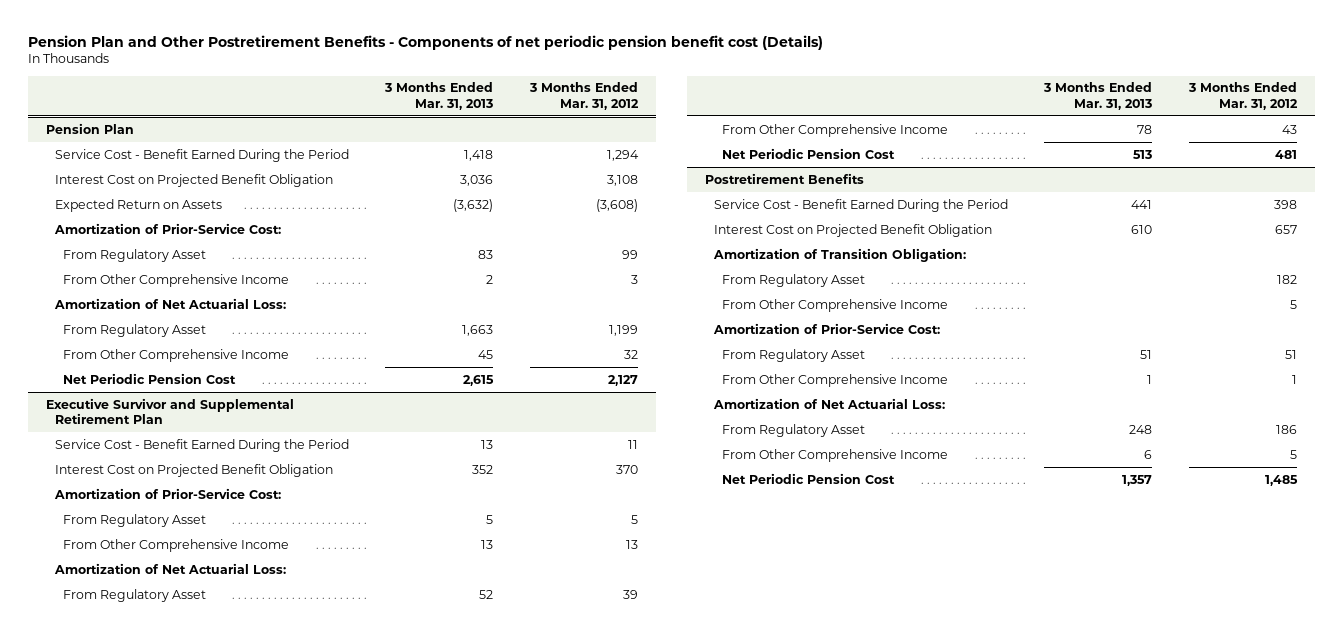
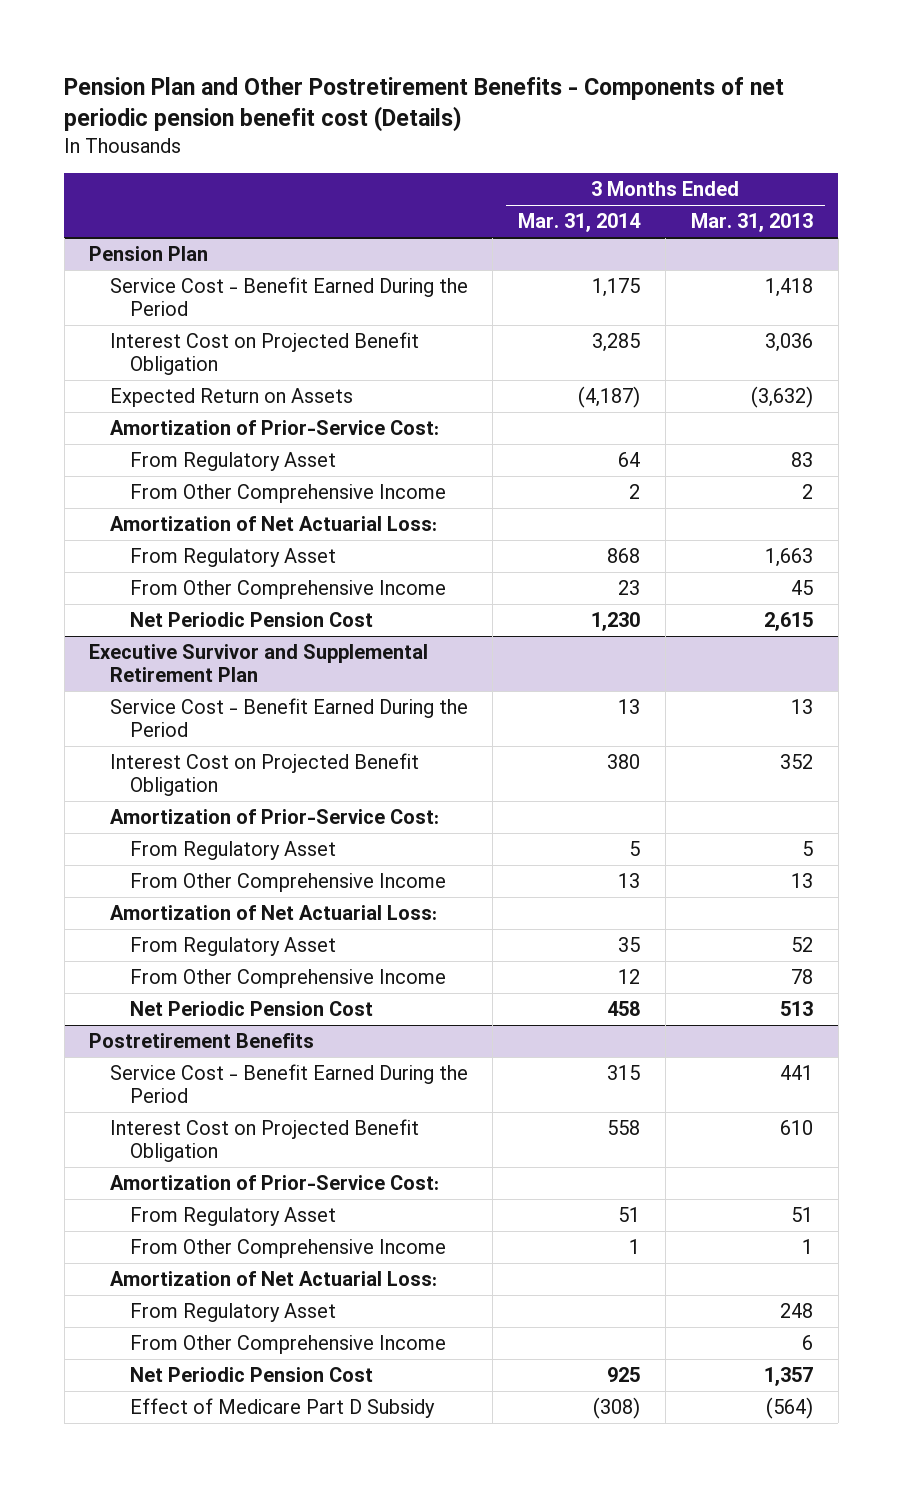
[528,82,639,110] 3 Months Ended Mar. 31, 2012 -> none
none -> [518,213,642,233] Mar. 31, 2014
[712,247,966,262] Amortization of Transition Obligation: -> none
[722,273,866,287] From Regulatory Asset -> none
[722,298,949,312] From Other Comprehensive Income -> none
none -> [129,1398,435,1419] Effect of Medicare Part D Subsidy

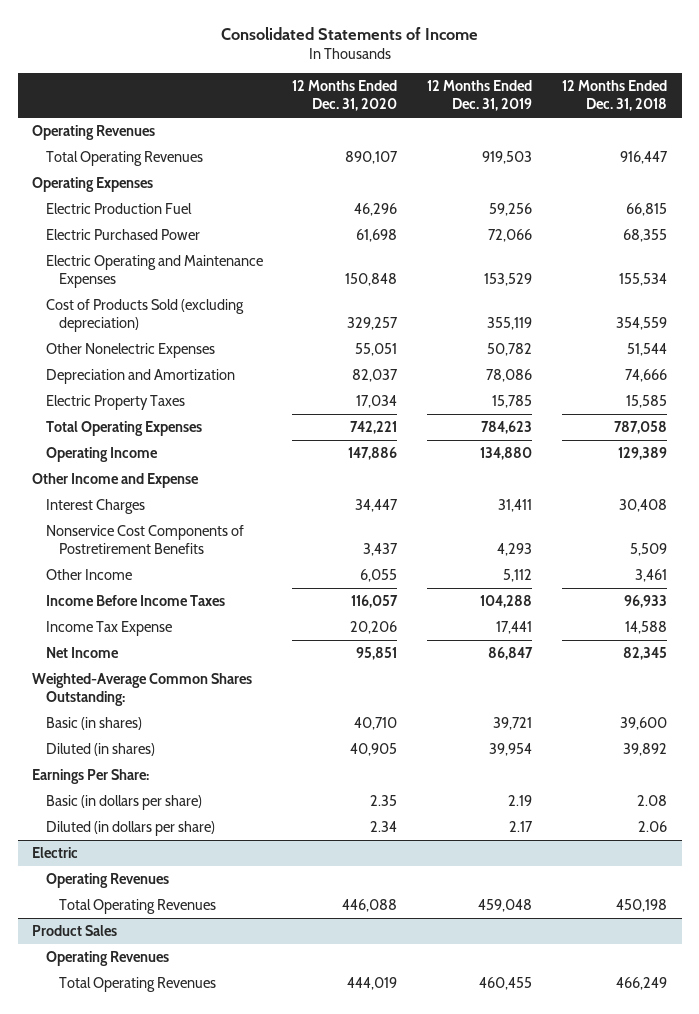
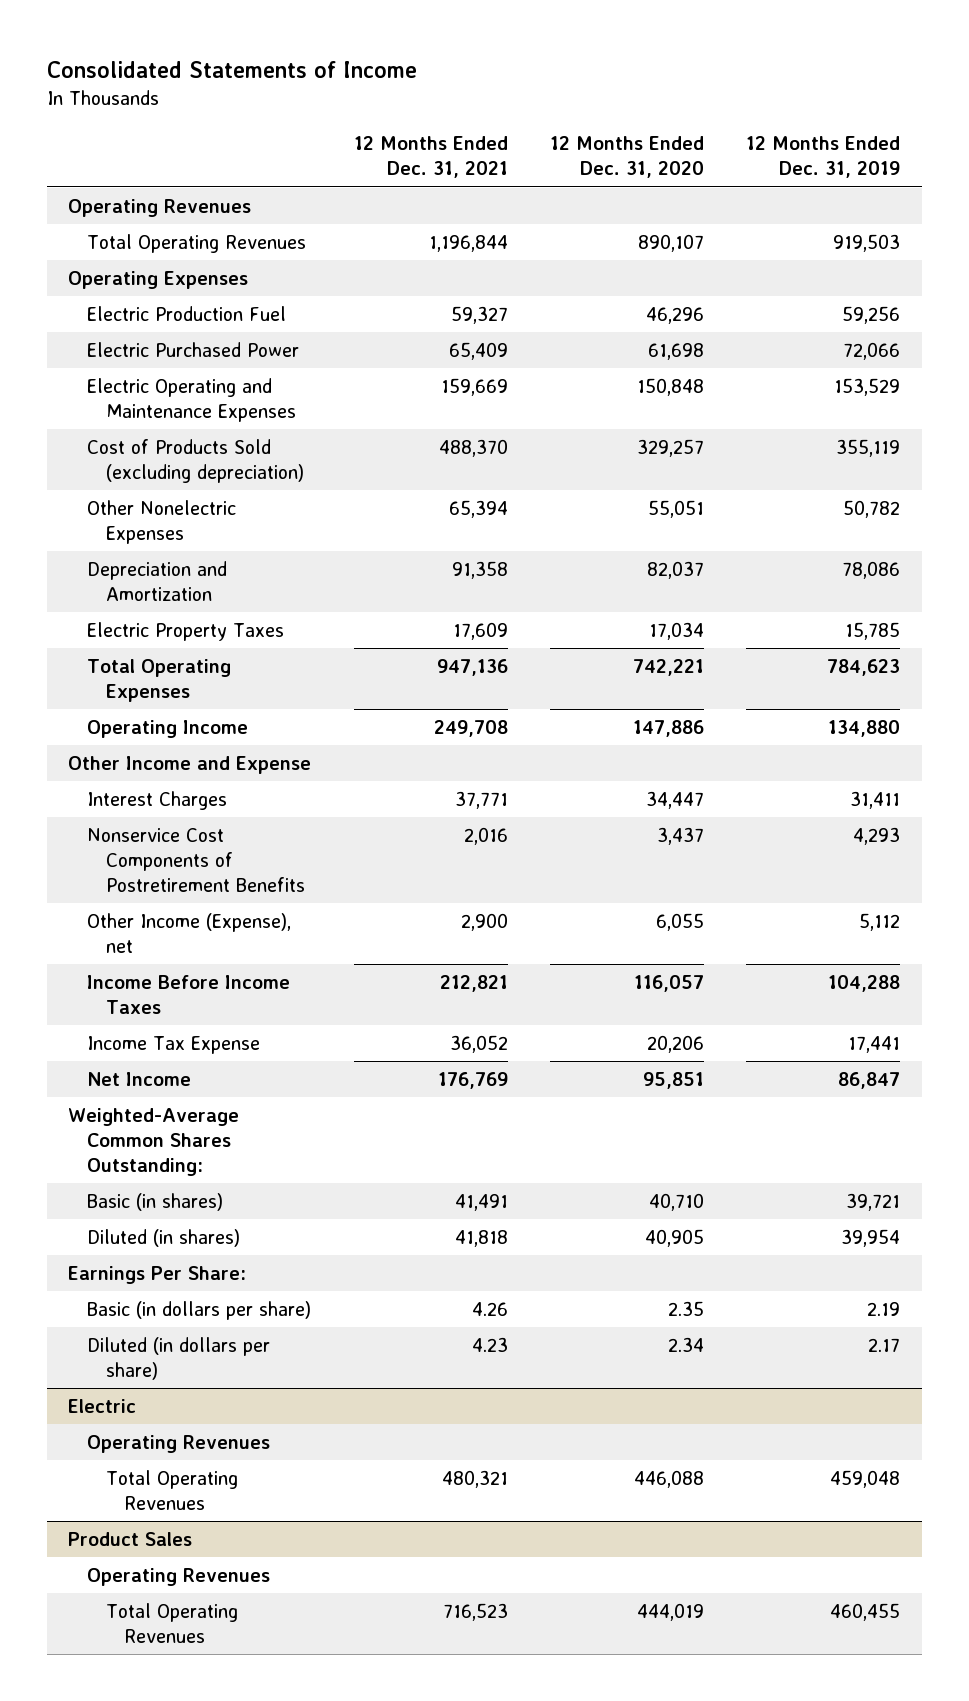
[561,80,667,112] 12 Months Ended Dec. 31, 2018 -> none
none -> [353,136,508,179] 12 Months Ended Dec. 31, 2021
[45,569,132,581] Other Income -> [87,912,292,953] Other Income (Expense), net

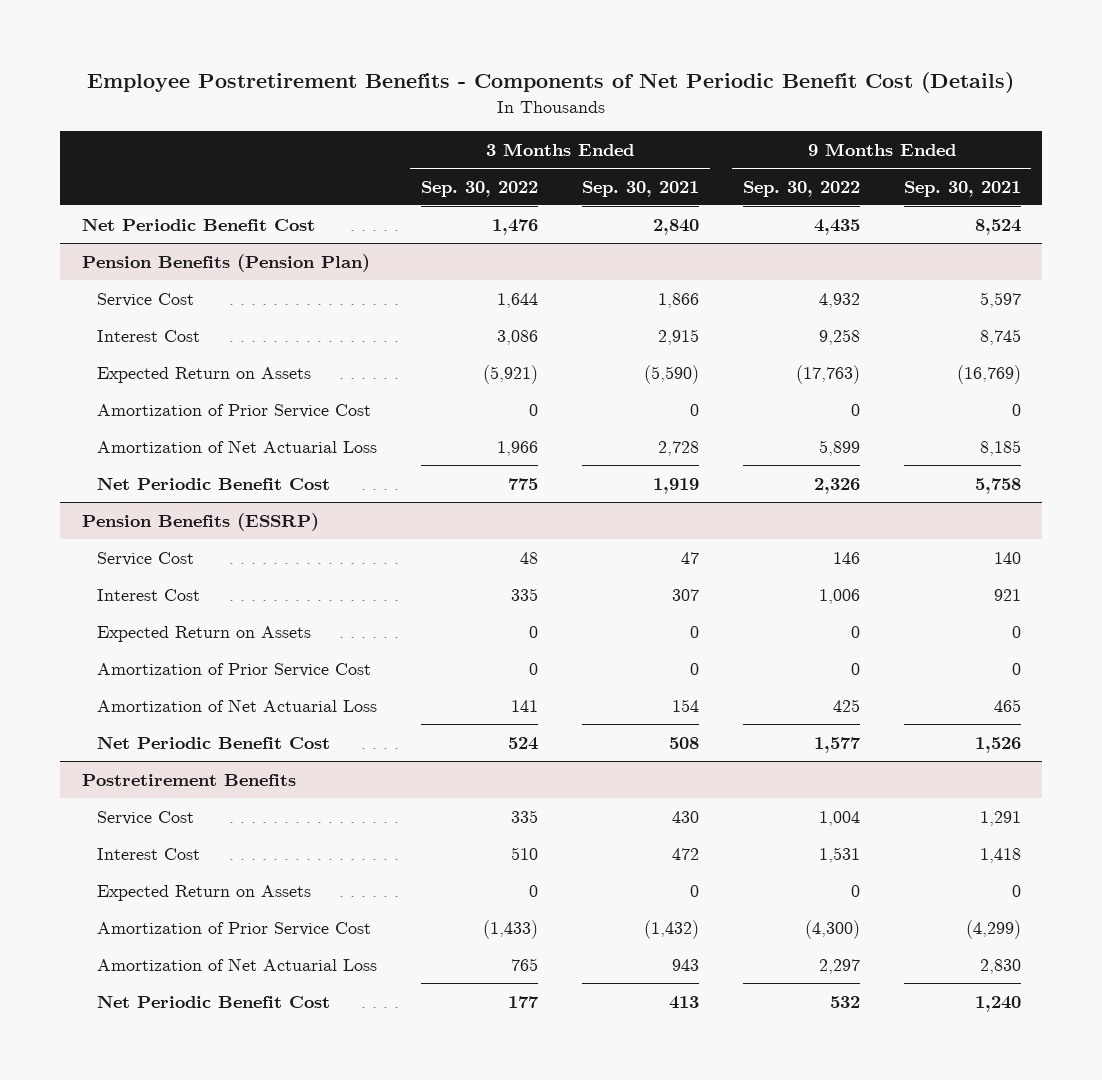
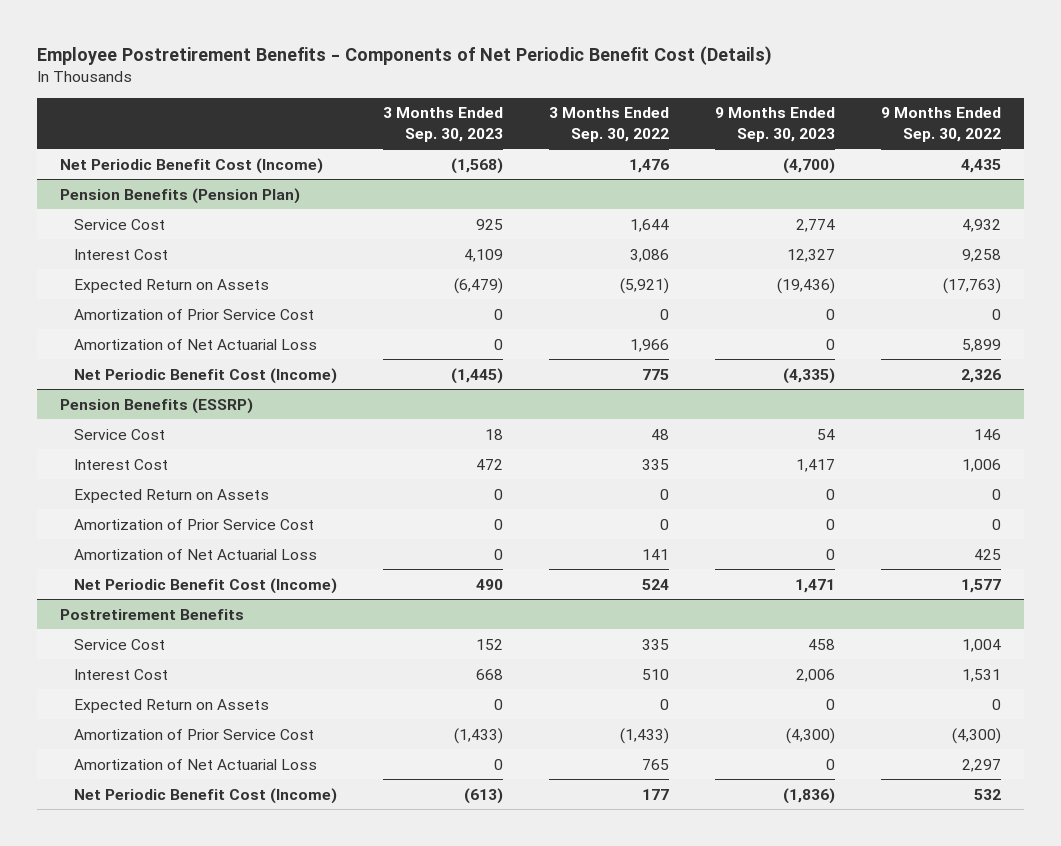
[581,180,699,197] Sep. 30, 2021 -> none
[903,180,1021,197] Sep. 30, 2021 -> none
none -> [383,107,504,142] 3 Months Ended Sep. 30, 2023
none -> [715,107,836,142] 9 Months Ended Sep. 30, 2023
[81,217,315,231] Net Periodic Benefit Cost -> [60,157,324,174] Net Periodic Benefit Cost (Income)
[97,476,331,490] Net Periodic Benefit Cost -> [74,367,338,384] Net Periodic Benefit Cost (Income)
[97,735,331,749] Net Periodic Benefit Cost -> [74,577,338,594] Net Periodic Benefit Cost (Income)
[97,994,331,1008] Net Periodic Benefit Cost -> [74,787,338,804] Net Periodic Benefit Cost (Income)

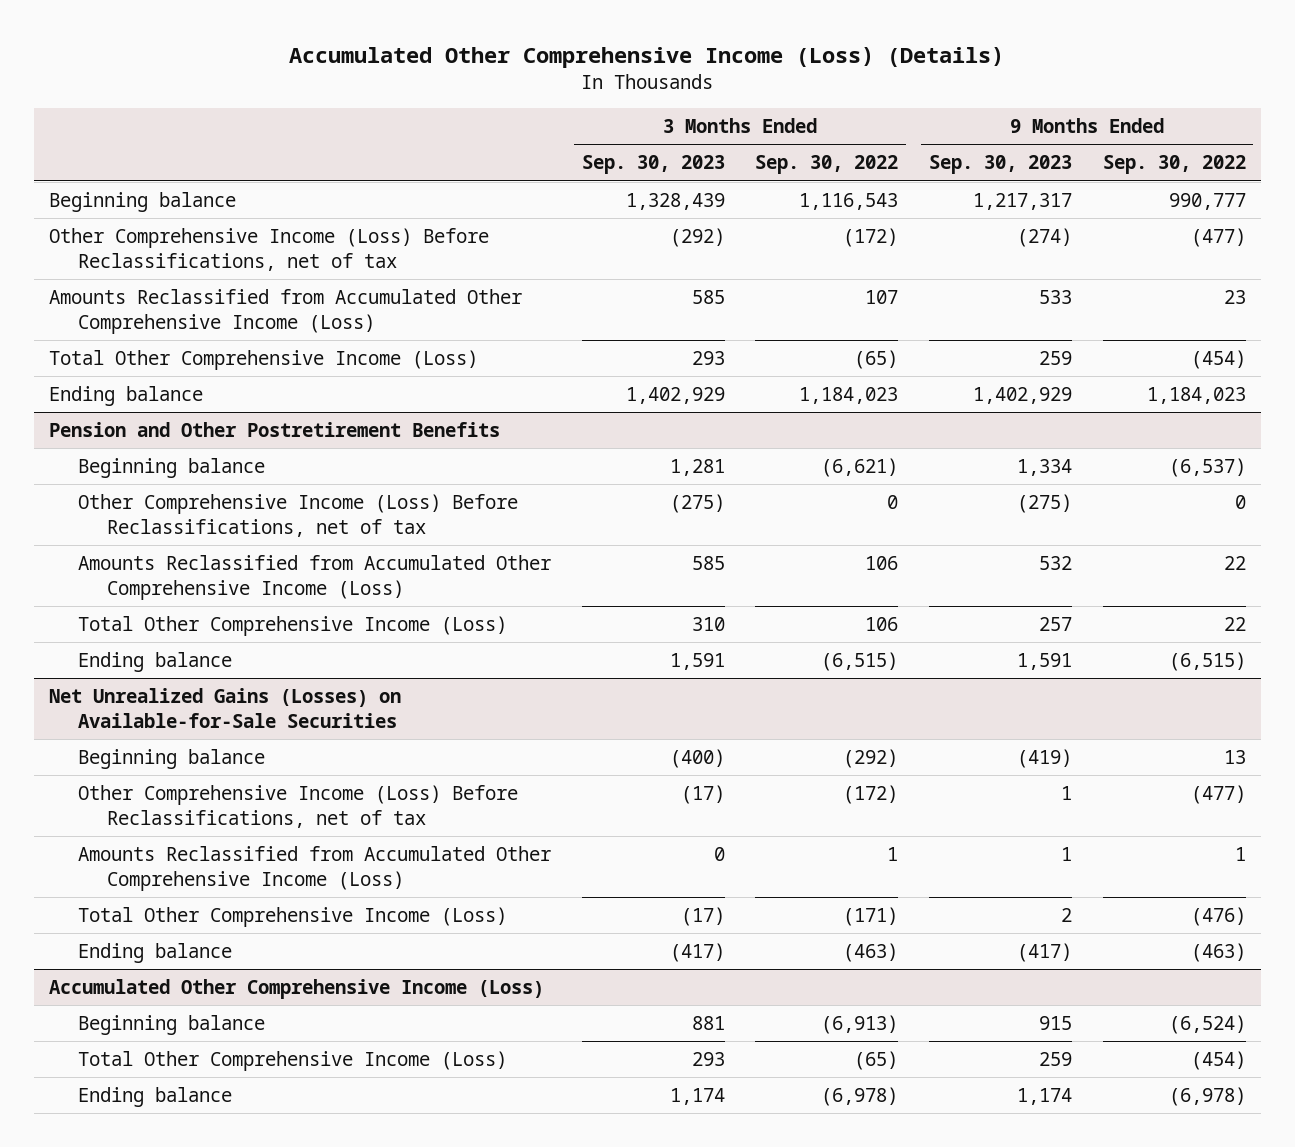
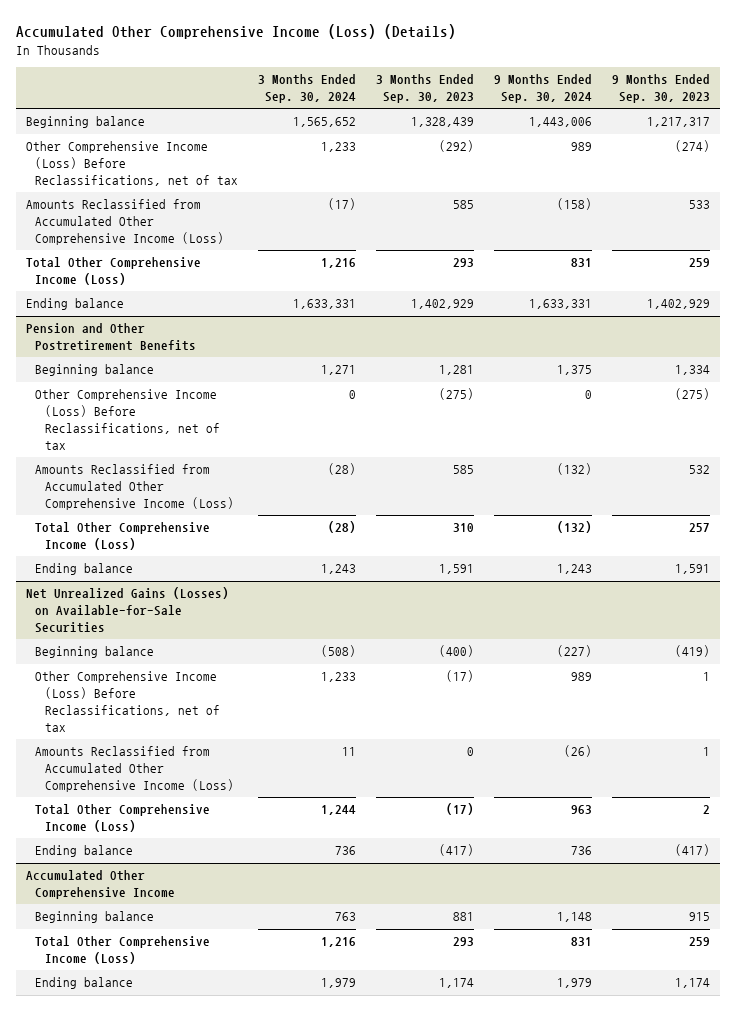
[755,155,899,175] Sep. 30, 2022 -> none
[1102,155,1246,175] Sep. 30, 2022 -> none
none -> [258,74,357,104] 3 Months Ended Sep. 30, 2024
none -> [494,74,593,104] 9 Months Ended Sep. 30, 2024
[49,979,545,1000] Accumulated Other Comprehensive Income (Loss) -> [25,870,176,900] Accumulated Other Comprehensive Income

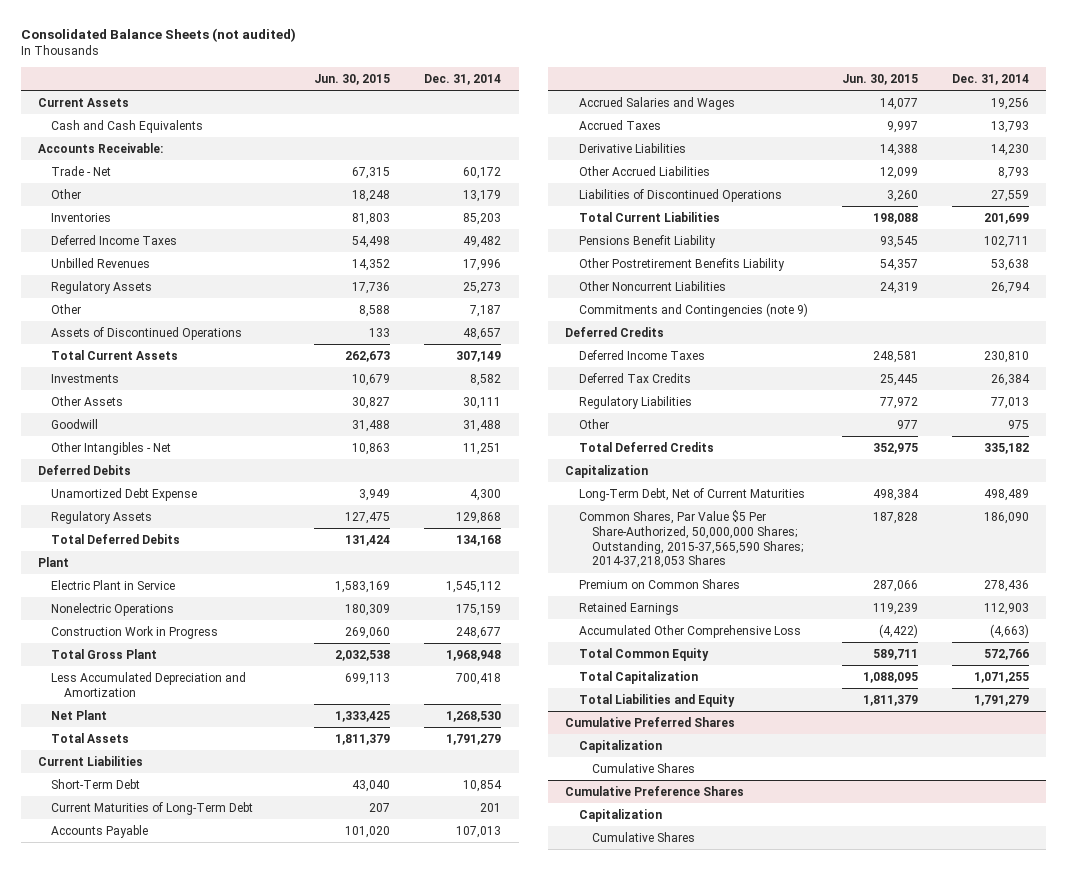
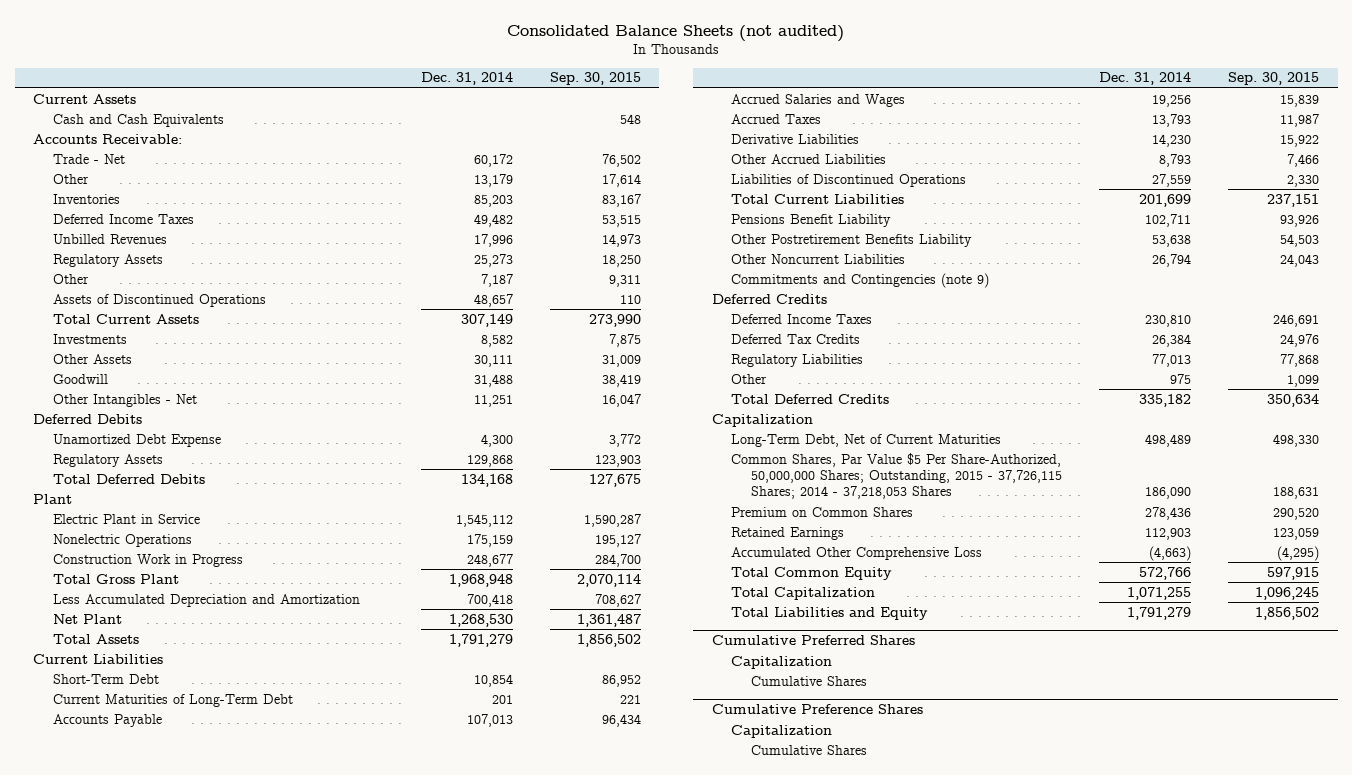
[314,73,391,85] Jun. 30, 2015 -> none
none -> [549,72,641,86] Sep. 30, 2015
[578,509,804,569] Common Shares, Par Value $5 Per Share-Authorized, 50,000,000 Shares; Outstanding, 2015-37,565,590 Shares; 2014-37,218,053 Shares -> [731,452,1063,500] Common Shares, Par Value $5 Per Share-Authorized, 50,000,000 Shares; Outstanding, 2015 - 37,726,115 Shares; 2014 - 37,218,053 Shares

